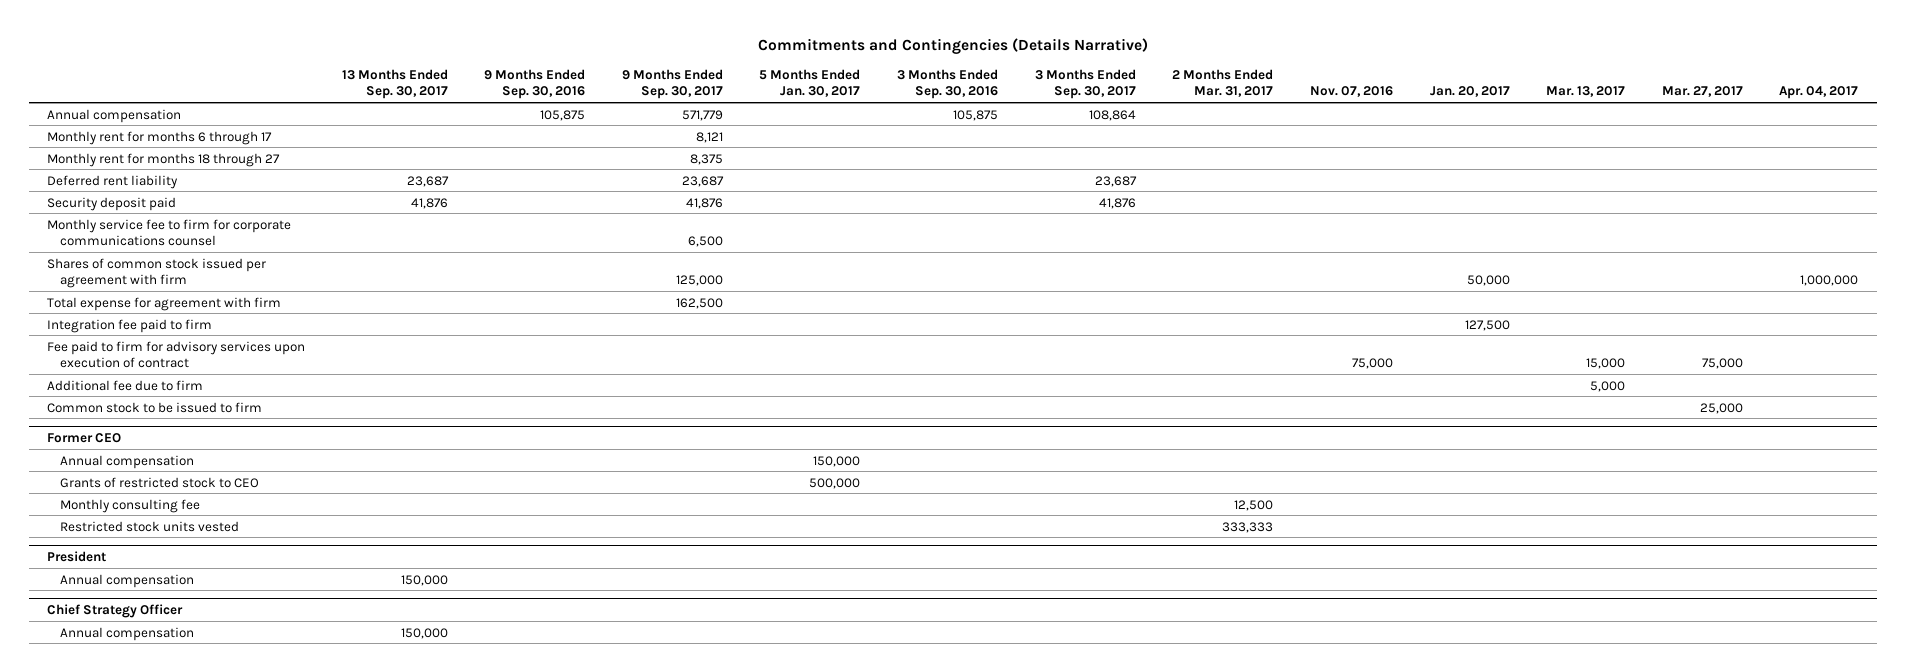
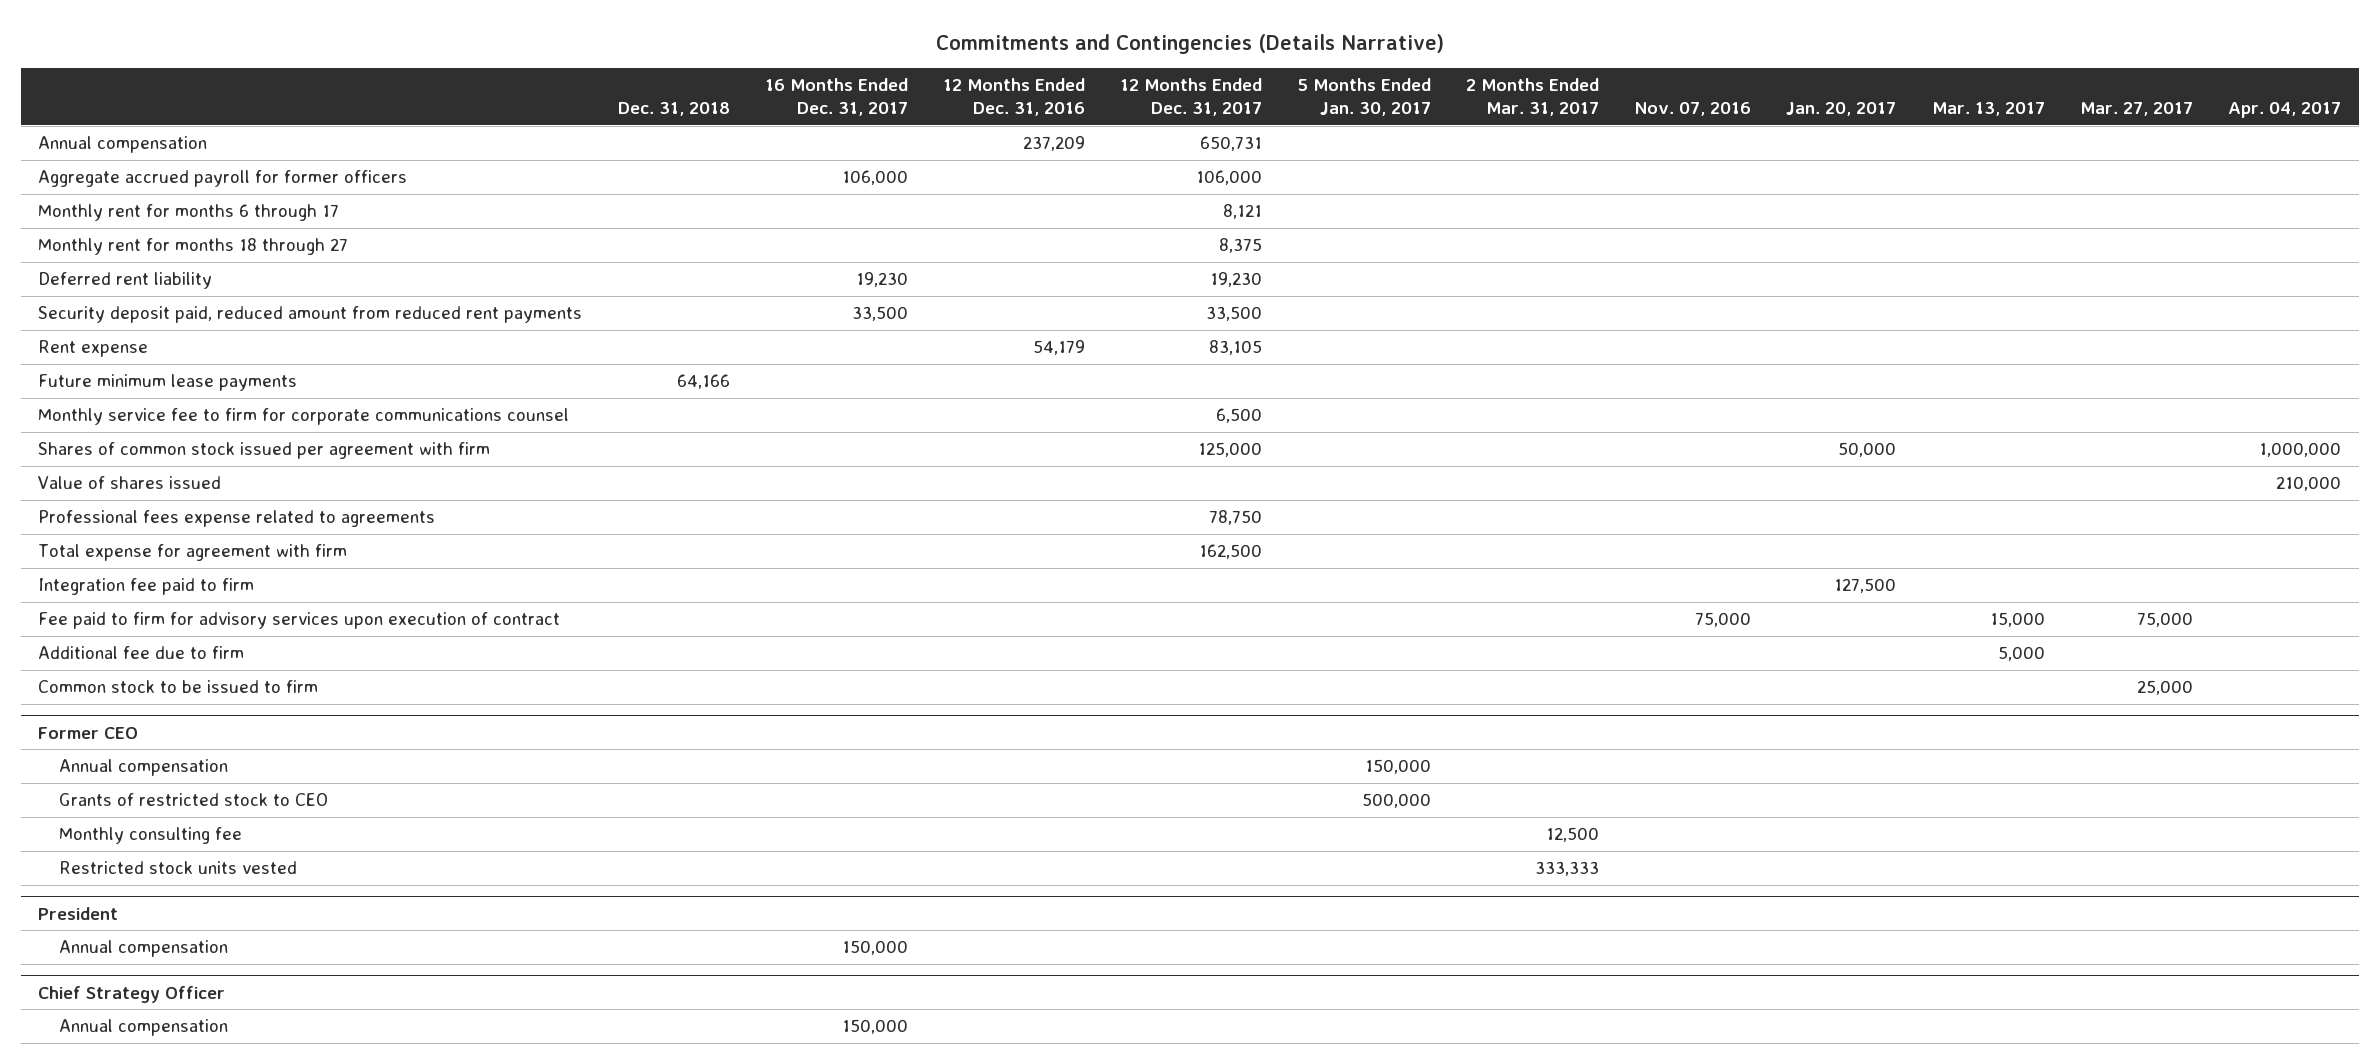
[341,69,448,100] 13 Months Ended Sep. 30, 2017 -> none
[484,69,586,100] 9 Months Ended Sep. 30, 2016 -> none
[621,69,723,100] 9 Months Ended Sep. 30, 2017 -> none
[897,69,999,100] 3 Months Ended Sep. 30, 2016 -> none
[1034,69,1136,100] 3 Months Ended Sep. 30, 2017 -> none
none -> [617,102,730,117] Dec. 31, 2018
none -> [764,78,908,117] 16 Months Ended Dec. 31, 2017
none -> [943,78,1086,117] 12 Months Ended Dec. 31, 2016
none -> [1120,78,1263,117] 12 Months Ended Dec. 31, 2017
none -> [38,170,408,188] Aggregate accrued payroll for former officers
[46,196,176,211] Security deposit paid -> [38,306,583,324] Security deposit paid, reduced amount from reduced rent payments
none -> [38,340,149,358] Rent expense
none -> [38,374,298,392] Future minimum lease payments
none -> [38,476,222,490] Value of shares issued
none -> [38,510,436,528] Professional fees expense related to agreements

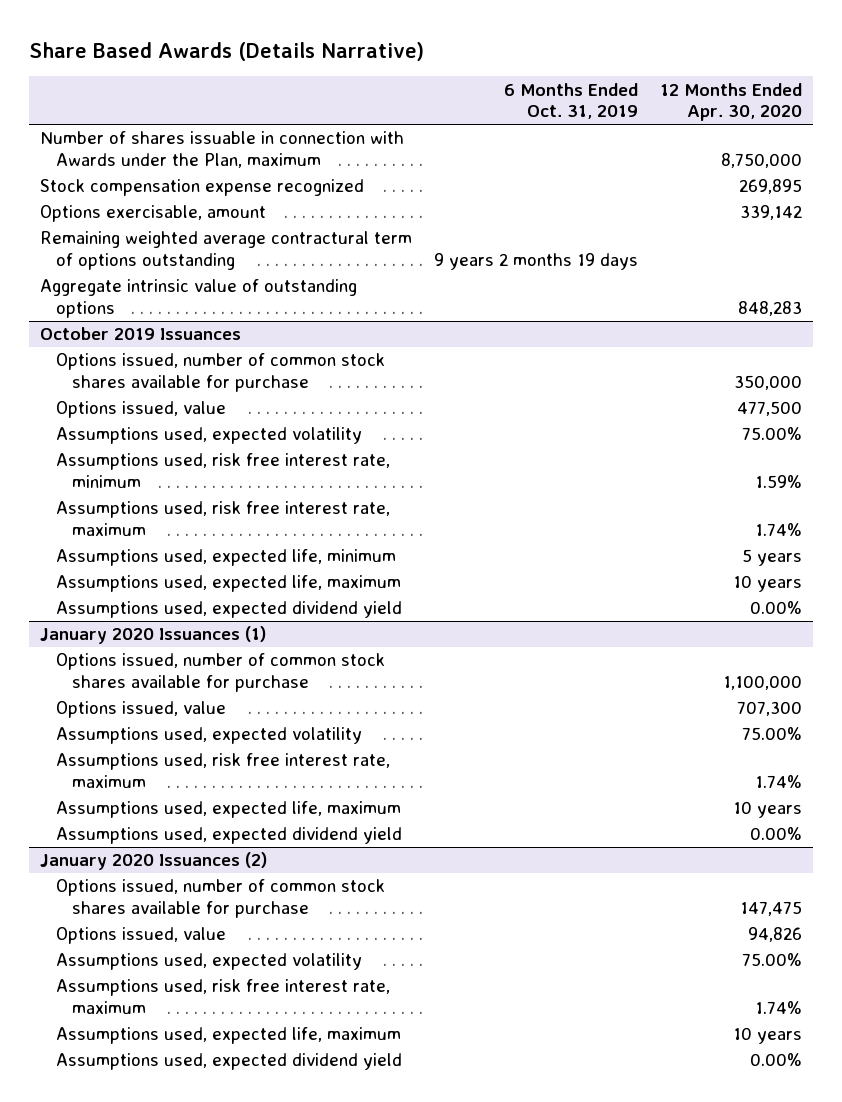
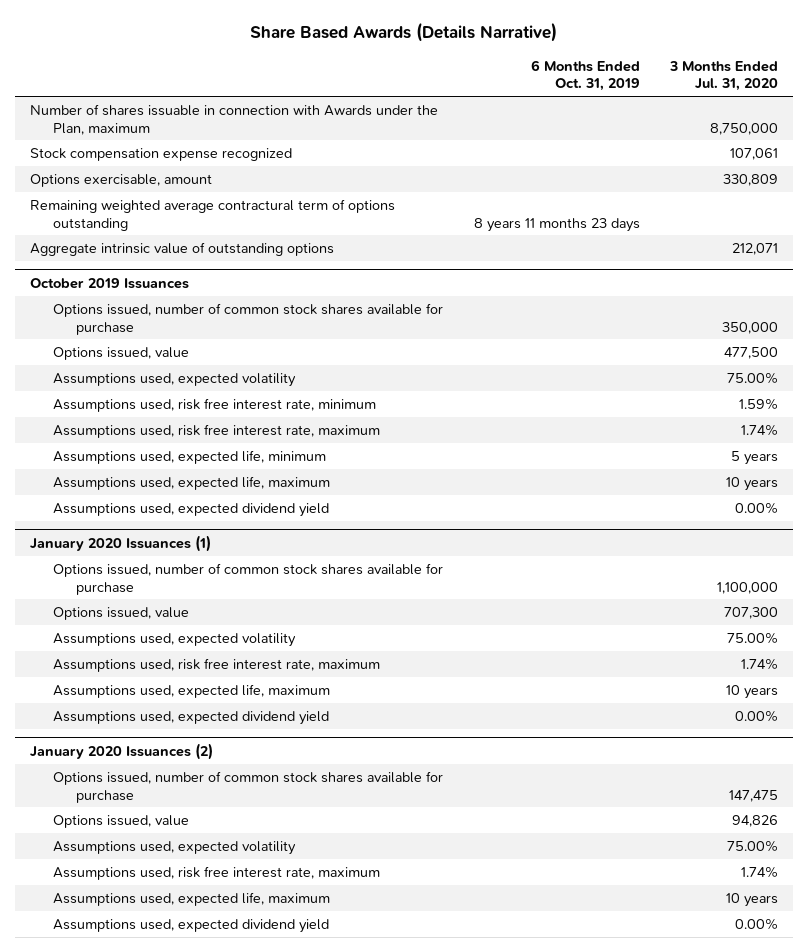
[659,82,802,122] 12 Months Ended Apr. 30, 2020 -> none
none -> [669,60,779,92] 3 Months Ended Jul. 31, 2020
[433,253,638,271] 9 years 2 months 19 days -> [473,217,640,232] 8 years 11 months 23 days

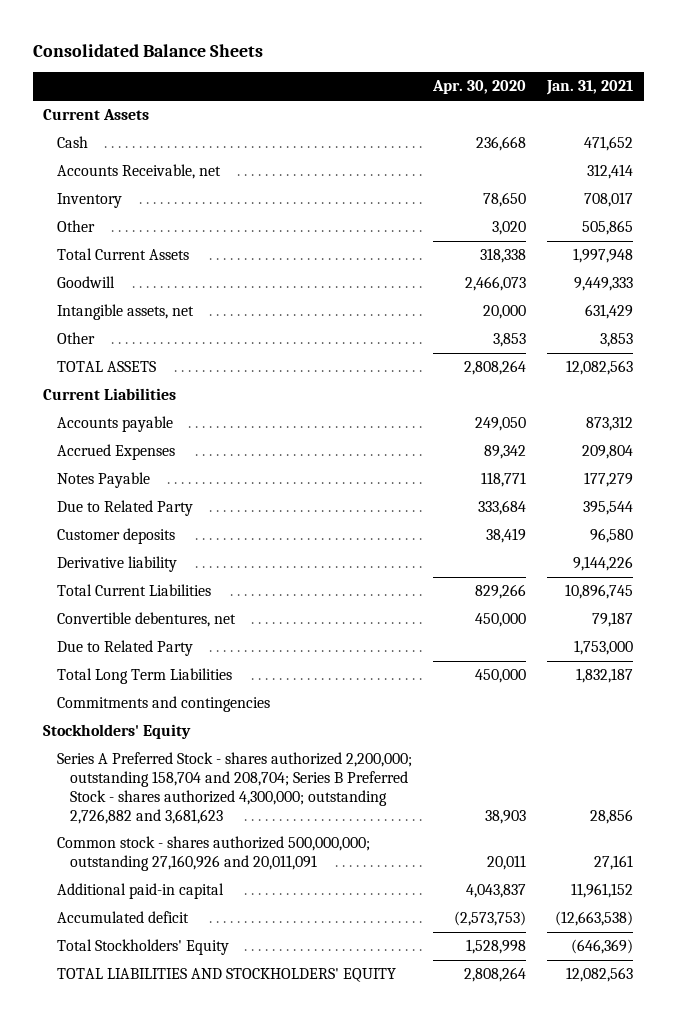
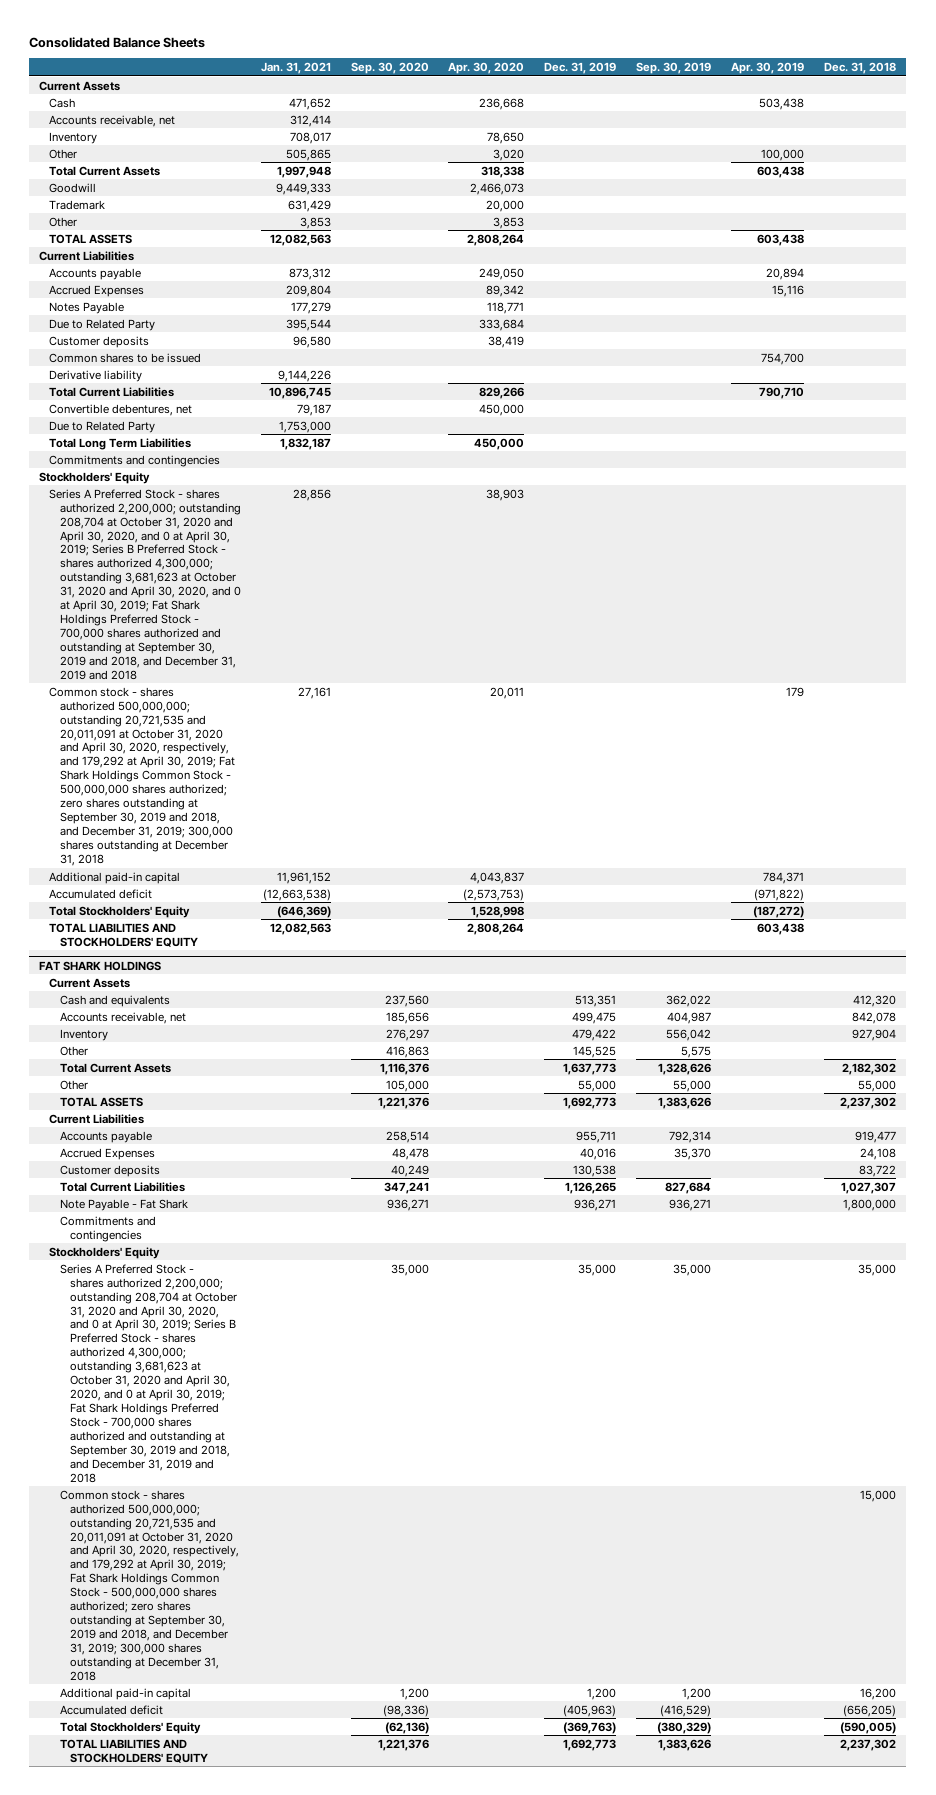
none -> [350,62,429,75] Sep. 30, 2020
none -> [544,62,617,75] Dec. 31, 2019
none -> [636,62,712,75] Sep. 30, 2019
none -> [731,62,805,75] Apr. 30, 2019
none -> [824,62,897,75] Dec. 31, 2018
[56,164,221,180] Accounts Receivable, net -> [49,114,176,127] Accounts receivable, net
[56,304,194,321] Intangible assets, net -> [49,199,106,210] Trademark
none -> [49,352,202,363] Common shares to be issued
[56,752,412,824] Series A Preferred Stock - shares authorized 2,200,000; outstanding 158,704 and 208,704; Series B Preferred Stock - shares authorized 4,300,000; outstanding 2,726,882 and 3,681,623 -> [49,488,241,680] Series A Preferred Stock - shares authorized 2,200,000; outstanding 208,704 at October 31, 2020 and April 30, 2020, and 0 at April 30, 2019; Series B Preferred Stock - shares authorized 4,300,000; outstanding 3,681,623 at October 31, 2020 and April 30, 2020, and 0 at April 30, 2019; Fat Shark Holdings Preferred Stock - 700,000 shares authorized and outstanding at September 30, 2019 and 2018, and December 31, 2019 and 2018
[56,836,370,872] Common stock - shares authorized 500,000,000; outstanding 27,160,926 and 20,011,091 -> [49,686,235,866] Common stock - shares authorized 500,000,000; outstanding 20,721,535 and 20,011,091 at October 31, 2020 and April 30, 2020, respectively, and 179,292 at April 30, 2019; Fat Shark Holdings Common Stock - 500,000,000 shares authorized; zero shares outstanding at September 30, 2019 and 2018, and December 31, 2019; 300,000 shares outstanding at December 31, 2018
none -> [39,960,162,971] FAT SHARK HOLDINGS
none -> [49,977,131,988] Current Assets
none -> [59,994,170,1007] Cash and equivalents
none -> [59,1011,186,1024] Accounts receivable, net
none -> [59,1028,108,1041] Inventory
none -> [59,1045,88,1056] Other
none -> [59,1062,171,1073] Total Current Assets
none -> [59,1079,88,1090] Other
none -> [59,1096,143,1107] TOTAL ASSETS
none -> [49,1113,145,1124] Current Liabilities
none -> [59,1130,152,1143] Accounts payable
none -> [59,1147,155,1160] Accrued Expenses
none -> [59,1164,160,1177] Customer deposits
none -> [59,1181,185,1192] Total Current Liabilities
none -> [59,1198,188,1211] Note Payable - Fat Shark
none -> [59,1215,156,1242] Commitments and contingencies
none -> [49,1246,161,1259] Stockholders' Equity
none -> [59,1263,237,1483] Series A Preferred Stock - shares authorized 2,200,000; outstanding 208,704 at October 31, 2020 and April 30, 2020, and 0 at April 30, 2019; Series B Preferred Stock - shares authorized 4,300,000; outstanding 3,681,623 at October 31, 2020 and April 30, 2020, and 0 at April 30, 2019; Fat Shark Holdings Preferred Stock - 700,000 shares authorized and outstanding at September 30, 2019 and 2018, and December 31, 2019 and 2018
none -> [59,1489,239,1681] Common stock - shares authorized 500,000,000; outstanding 20,721,535 and 20,011,091 at October 31, 2020 and April 30, 2020, respectively, and 179,292 at April 30, 2019; Fat Shark Holdings Common Stock - 500,000,000 shares authorized; zero shares outstanding at September 30, 2019 and 2018, and December 31, 2019; 300,000 shares outstanding at December 31, 2018
none -> [59,1687,191,1700] Additional paid-in capital
none -> [59,1704,163,1715] Accumulated deficit
none -> [59,1721,201,1734] Total Stockholders' Equity
none -> [59,1738,208,1763] TOTAL LIABILITIES AND STOCKHOLDERS' EQUITY

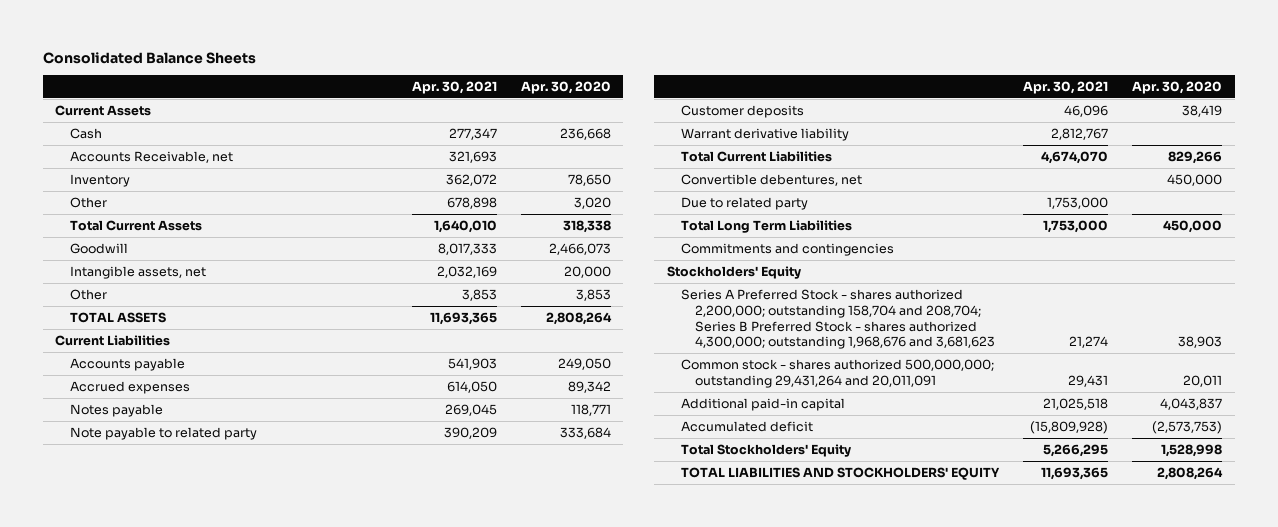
[260,62,331,75] Jan. 31, 2021 -> none
[350,62,429,75] Sep. 30, 2020 -> none
[544,62,617,75] Dec. 31, 2019 -> none
[636,62,712,75] Sep. 30, 2019 -> none
[731,62,805,75] Apr. 30, 2019 -> none
[824,62,897,75] Dec. 31, 2018 -> none
none -> [412,80,498,94] Apr. 30, 2021
[49,114,176,127] Accounts receivable, net -> [69,150,233,163] Accounts Receivable, net
[49,199,106,210] Trademark -> none
none -> [69,265,206,279] Intangible assets, net
[49,284,145,297] Accrued Expenses -> [69,380,190,394] Accrued expenses
[49,301,125,314] Notes Payable -> [69,403,163,417] Notes payable
[49,318,156,331] Due to Related Party -> [69,426,257,440] Note payable to related party
[49,352,202,363] Common shares to be issued -> none
[49,369,143,382] Derivative liability -> [680,127,849,141] Warrant derivative liability
[49,420,156,433] Due to Related Party -> [680,196,808,210] Due to related party
[49,488,241,680] Series A Preferred Stock - shares authorized 2,200,000; outstanding 208,704 at October 31, 2020 and April 30, 2020, and 0 at April 30, 2019; Series B Preferred Stock - shares authorized 4,300,000; outstanding 3,681,623 at October 31, 2020 and April 30, 2020, and 0 at April 30, 2019; Fat Shark Holdings Preferred Stock - 700,000 shares authorized and outstanding at September 30, 2019 and 2018, and December 31, 2019 and 2018 -> [680,288,996,350] Series A Preferred Stock - shares authorized 2,200,000; outstanding 158,704 and 208,704; Series B Preferred Stock - shares authorized 4,300,000; outstanding 1,968,676 and 3,681,623
[49,686,235,866] Common stock - shares authorized 500,000,000; outstanding 20,721,535 and 20,011,091 at October 31, 2020 and April 30, 2020, respectively, and 179,292 at April 30, 2019; Fat Shark Holdings Common Stock - 500,000,000 shares authorized; zero shares outstanding at September 30, 2019 and 2018, and December 31, 2019; 300,000 shares outstanding at December 31, 2018 -> [680,358,994,388] Common stock - shares authorized 500,000,000; outstanding 29,431,264 and 20,011,091
[39,960,162,971] FAT SHARK HOLDINGS -> none
[49,977,131,988] Current Assets -> none
[59,994,170,1007] Cash and equivalents -> none
[59,1011,186,1024] Accounts receivable, net -> none
[59,1028,108,1041] Inventory -> none
[59,1045,88,1056] Other -> none
[59,1062,171,1073] Total Current Assets -> none
[59,1079,88,1090] Other -> none
[59,1096,143,1107] TOTAL ASSETS -> none
[49,1113,145,1124] Current Liabilities -> none
[59,1130,152,1143] Accounts payable -> none
[59,1147,155,1160] Accrued Expenses -> none
[59,1164,160,1177] Customer deposits -> none
[59,1181,185,1192] Total Current Liabilities -> none
[59,1198,188,1211] Note Payable - Fat Shark -> none
[59,1215,156,1242] Commitments and contingencies -> none
[49,1246,161,1259] Stockholders' Equity -> none
[59,1263,237,1483] Series A Preferred Stock - shares authorized 2,200,000; outstanding 208,704 at October 31, 2020 and April 30, 2020, and 0 at April 30, 2019; Series B Preferred Stock - shares authorized 4,300,000; outstanding 3,681,623 at October 31, 2020 and April 30, 2020, and 0 at April 30, 2019; Fat Shark Holdings Preferred Stock - 700,000 shares authorized and outstanding at September 30, 2019 and 2018, and December 31, 2019 and 2018 -> none
[59,1489,239,1681] Common stock - shares authorized 500,000,000; outstanding 20,721,535 and 20,011,091 at October 31, 2020 and April 30, 2020, respectively, and 179,292 at April 30, 2019; Fat Shark Holdings Common Stock - 500,000,000 shares authorized; zero shares outstanding at September 30, 2019 and 2018, and December 31, 2019; 300,000 shares outstanding at December 31, 2018 -> none
[59,1687,191,1700] Additional paid-in capital -> none
[59,1704,163,1715] Accumulated deficit -> none
[59,1721,201,1734] Total Stockholders' Equity -> none
[59,1738,208,1763] TOTAL LIABILITIES AND STOCKHOLDERS' EQUITY -> none

